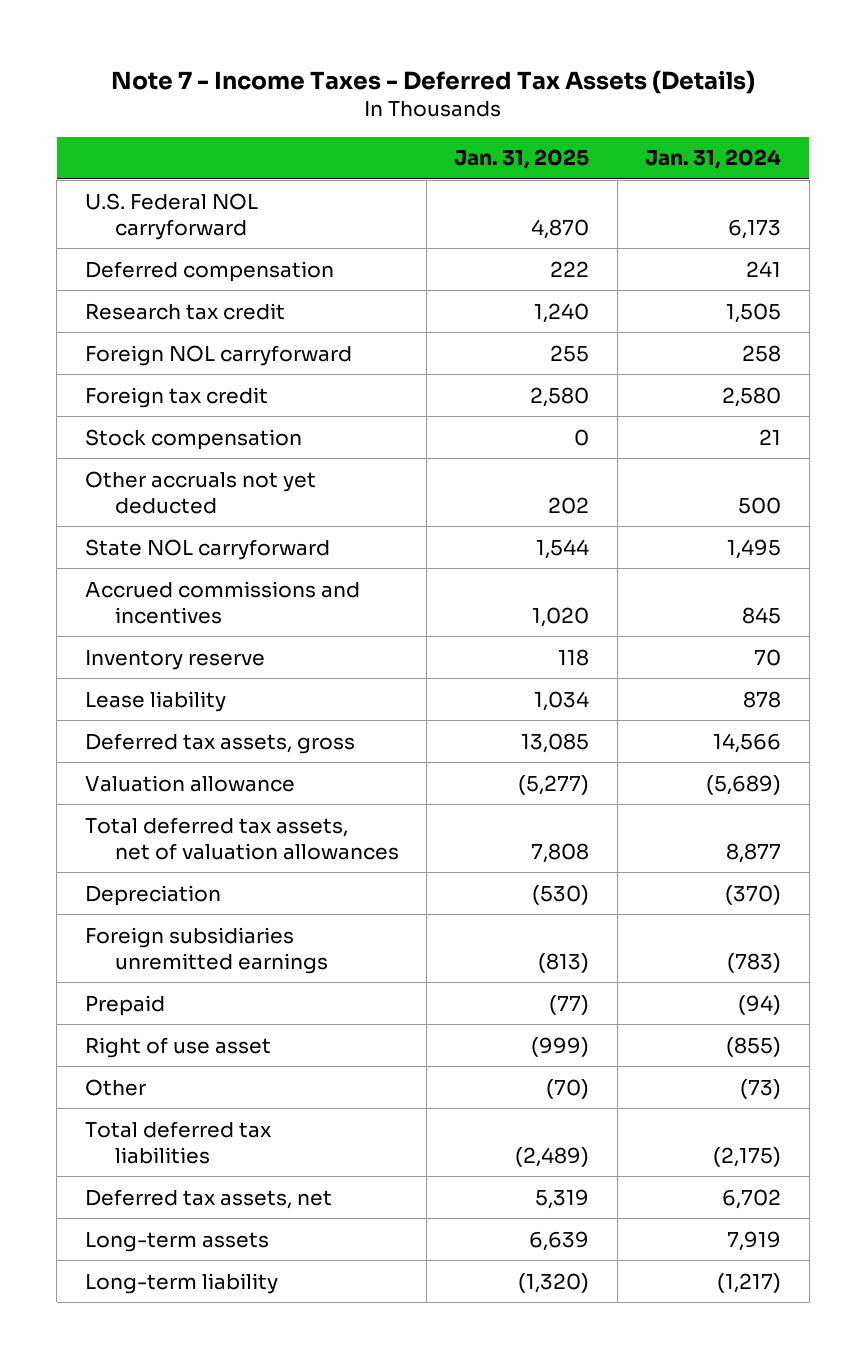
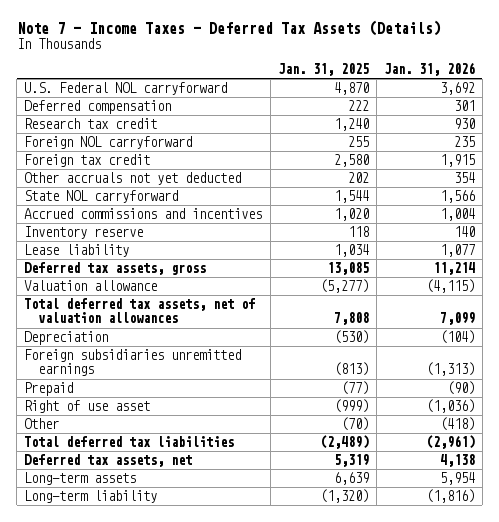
[645,149,782,170] Jan. 31, 2024 -> none
none -> [383,61,475,76] Jan. 31, 2026
[84,428,302,450] Stock compensation -> none

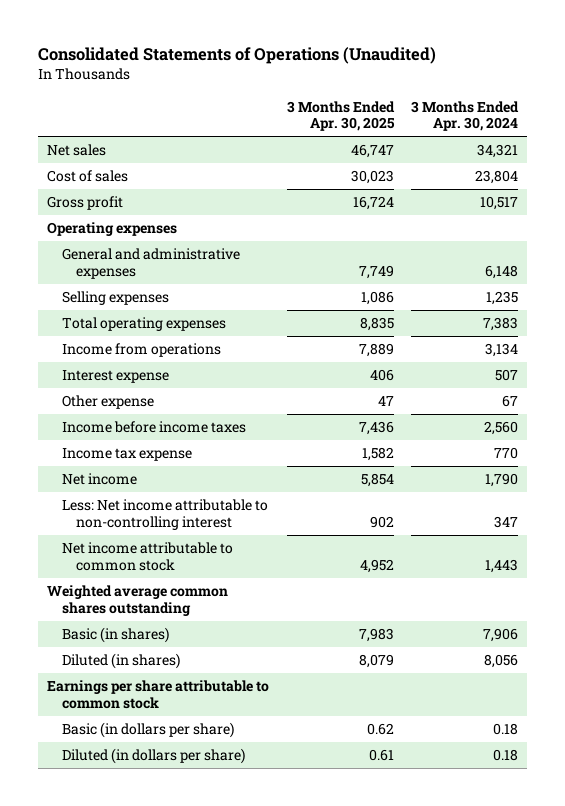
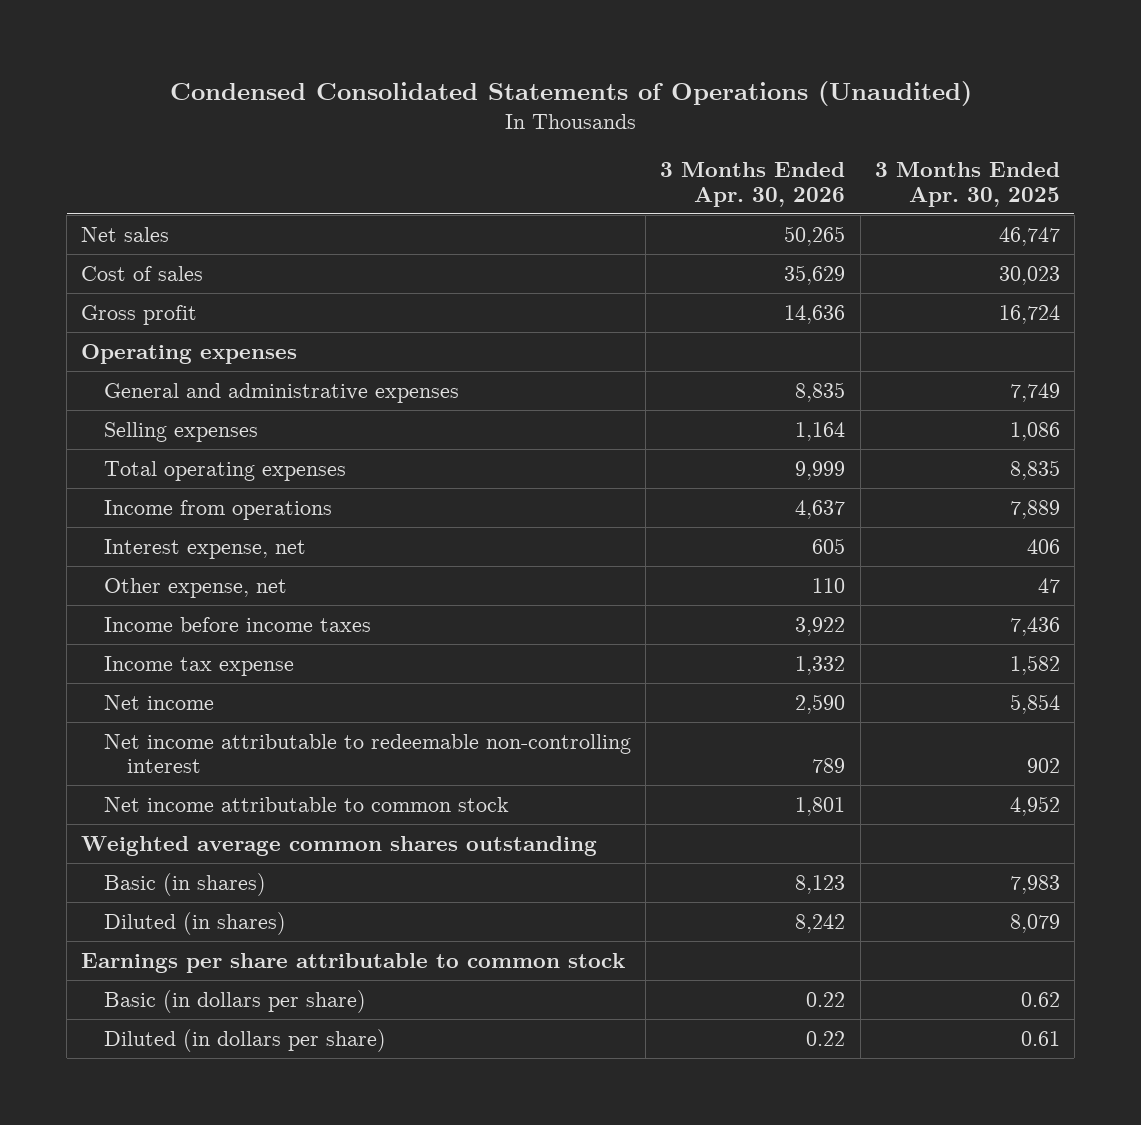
[38,47,437,65] Consolidated Statements of Operations (Unaudited) -> [169,80,972,106] Condensed Consolidated Statements of Operations (Unaudited)
[411,100,520,132] 3 Months Ended Apr. 30, 2024 -> none
none -> [660,161,846,207] 3 Months Ended Apr. 30, 2026
[61,370,169,384] Interest expense -> [104,538,307,559] Interest expense, net
[61,395,154,410] Other expense -> [104,577,288,598] Other expense, net
[61,499,268,530] Less: Net income attributable to non-controlling interest -> [104,733,632,774] Net income attributable to redeemable non-controlling interest

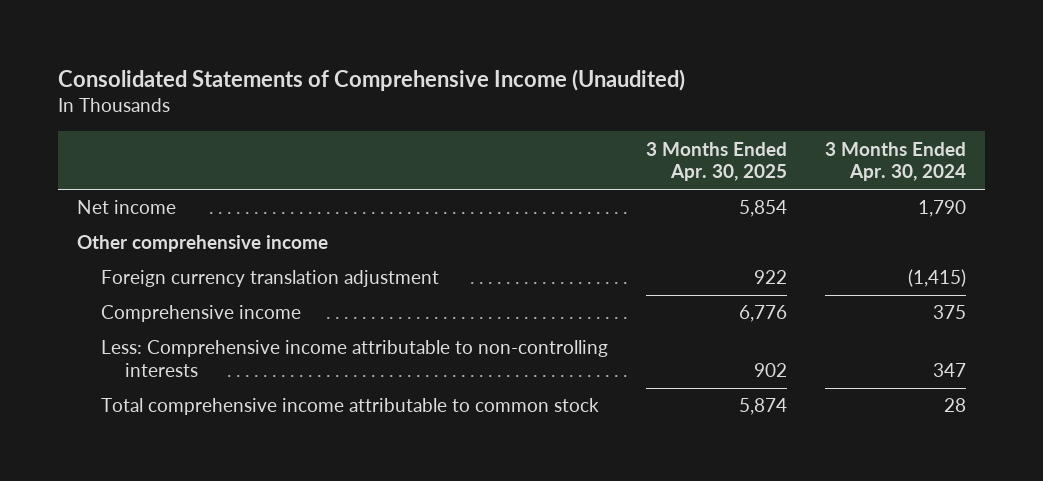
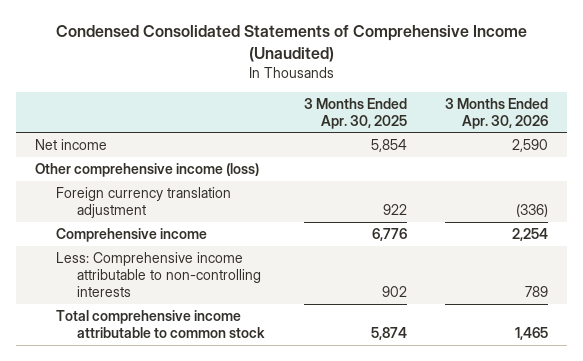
[57,68,685,91] Consolidated Statements of Comprehensive Income (Unaudited) -> [55,25,527,63] Condensed Consolidated Statements of Comprehensive Income (Unaudited)
[824,141,966,182] 3 Months Ended Apr. 30, 2024 -> none
none -> [445,97,549,129] 3 Months Ended Apr. 30, 2026
[76,235,328,253] Other comprehensive income -> [35,162,260,177] Other comprehensive income (loss)

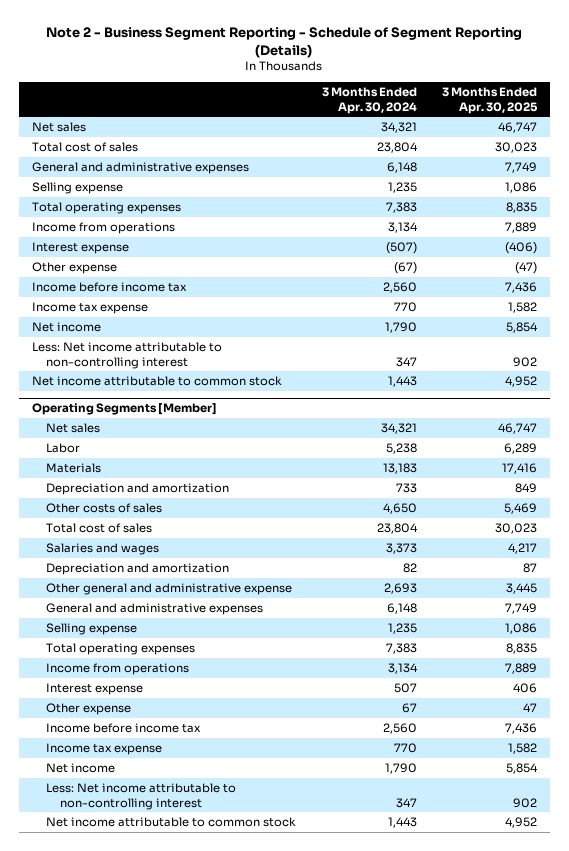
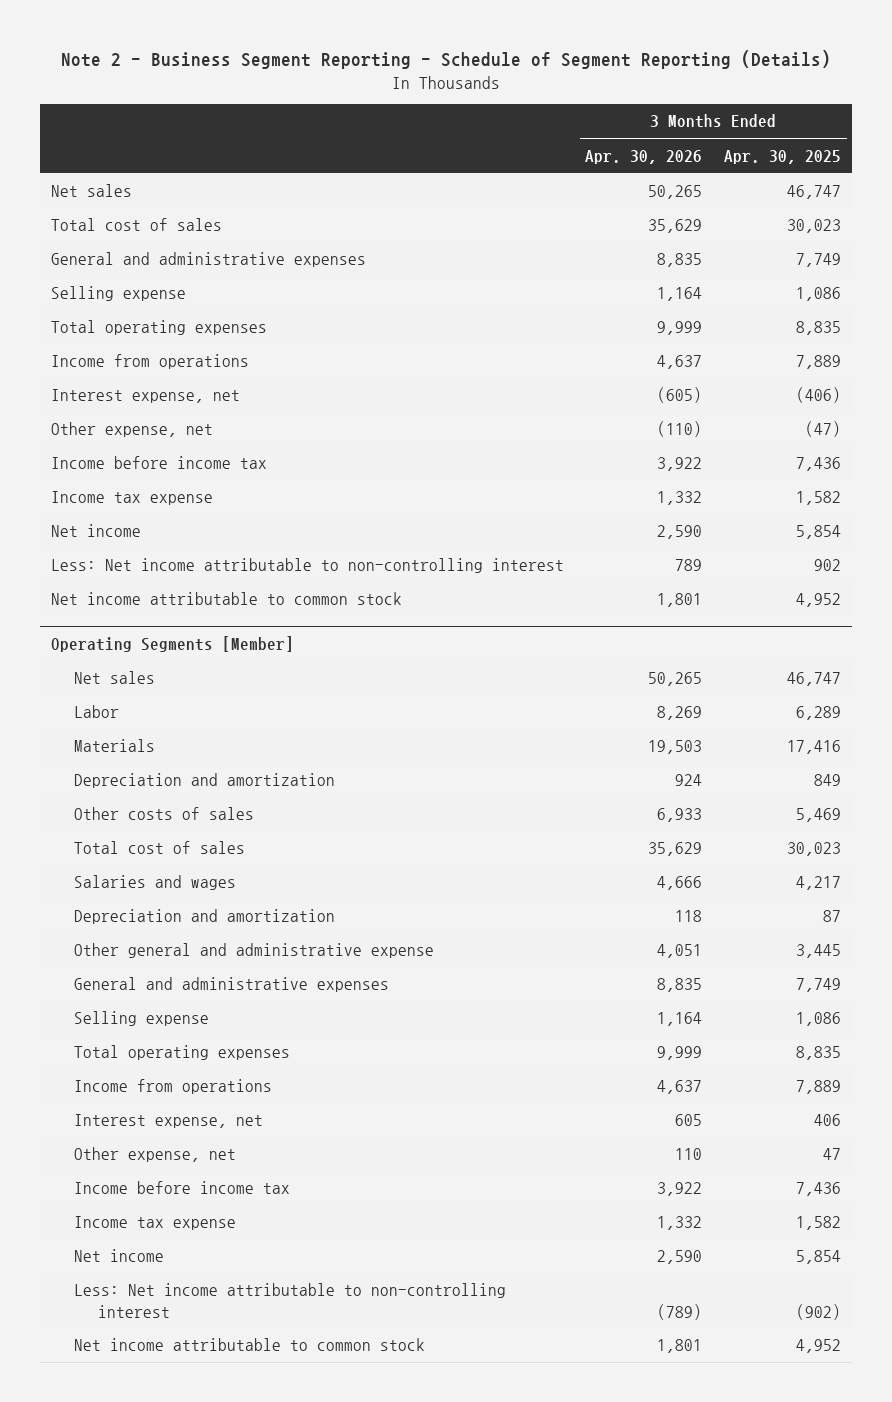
[321,86,417,114] 3 Months Ended Apr. 30, 2024 -> none
none -> [585,149,703,164] Apr. 30, 2026
[31,241,129,254] Interest expense -> [50,389,240,404] Interest expense, net
[31,261,117,274] Other expense -> [50,422,213,438] Other expense, net
[46,682,144,695] Interest expense -> [74,1114,264,1129] Interest expense, net
[46,702,132,715] Other expense -> [74,1147,237,1163] Other expense, net
[513,797,538,808] 902 -> [796,1303,842,1320] (902)

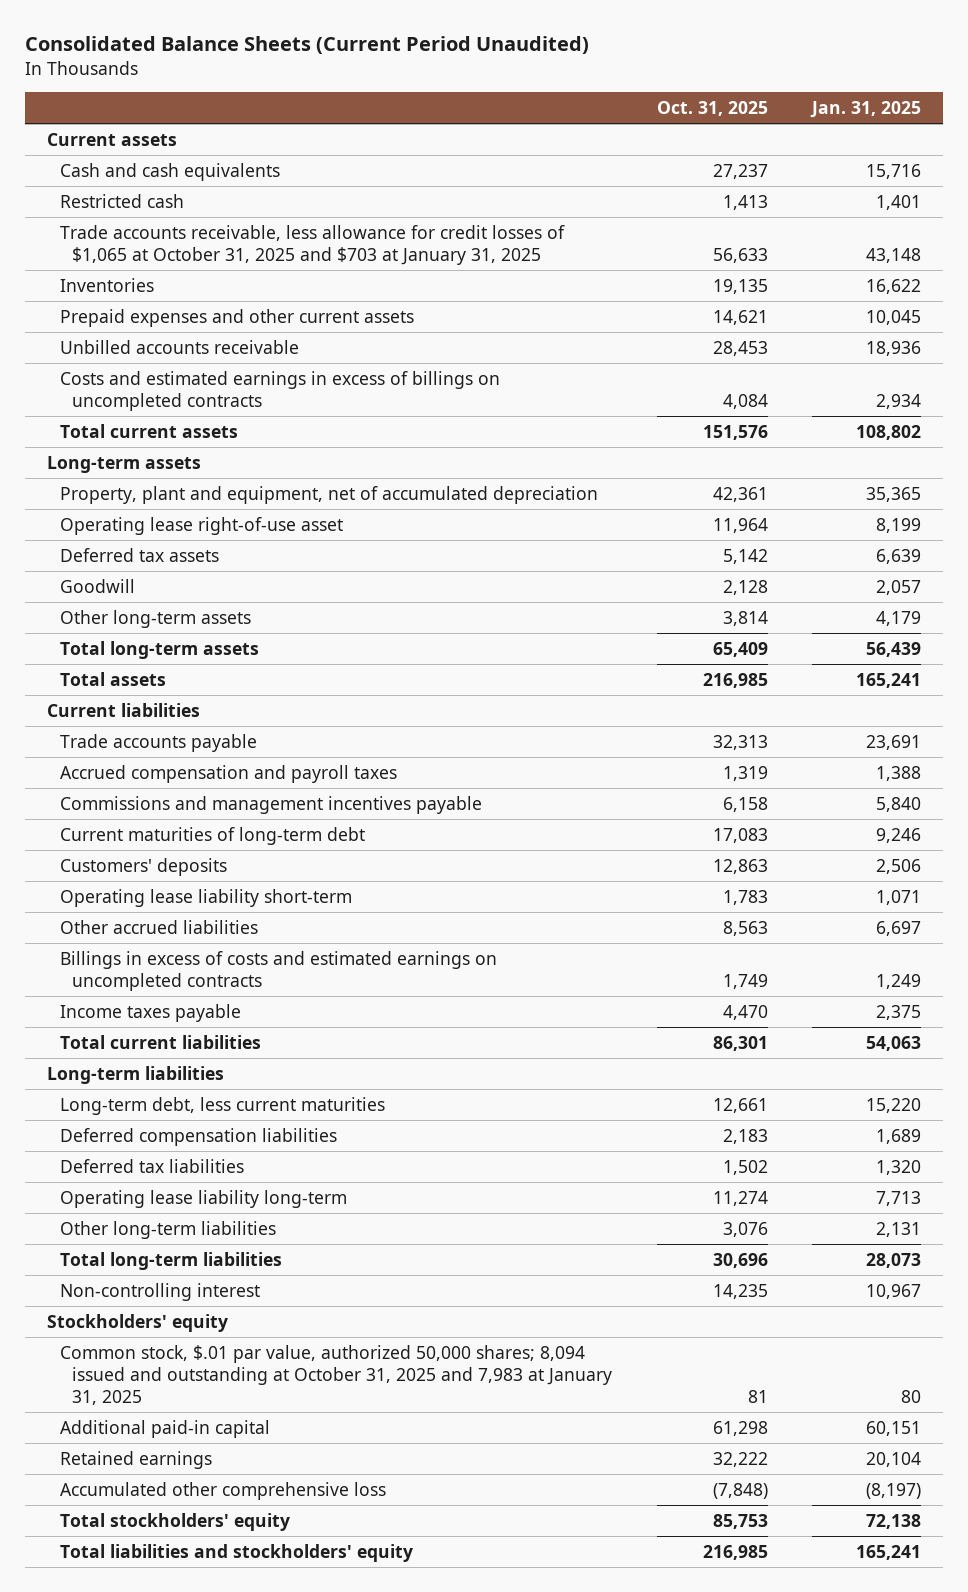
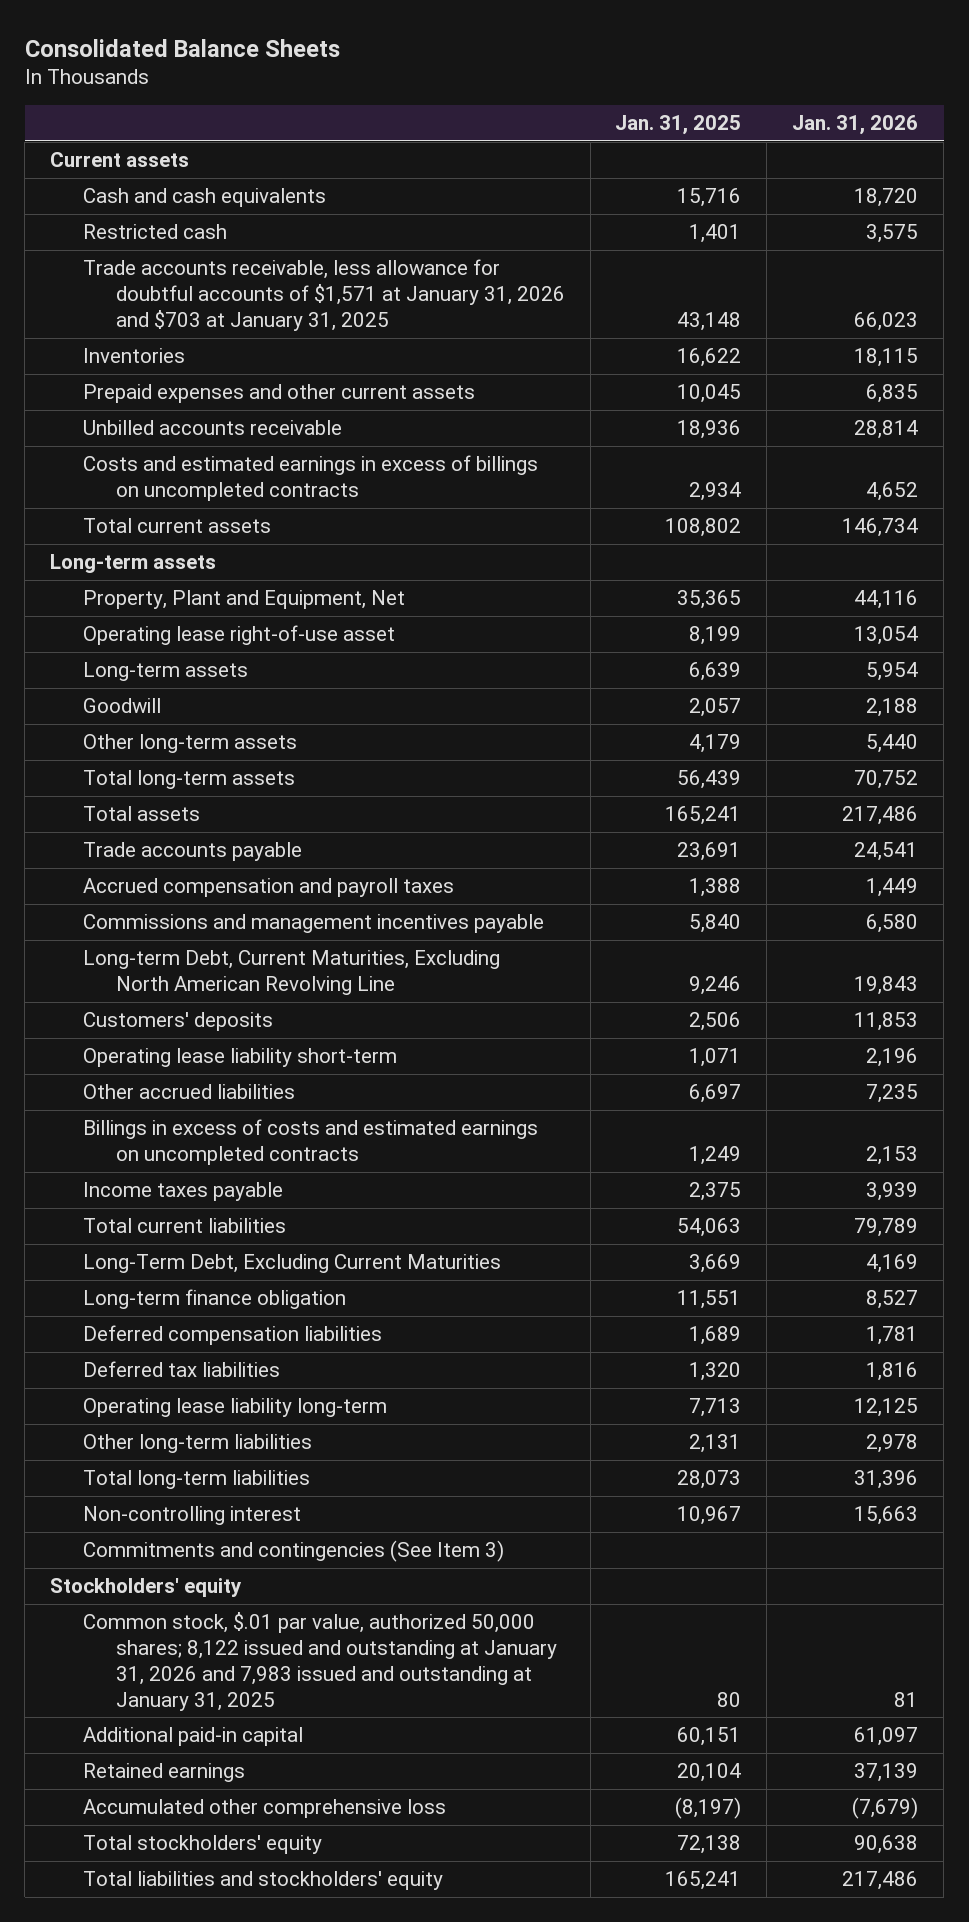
[24,36,589,55] Consolidated Balance Sheets (Current Period Unaudited) -> [24,38,340,57] Consolidated Balance Sheets
[656,100,768,116] Oct. 31, 2025 -> none
none -> [792,114,919,135] Jan. 31, 2026
[59,224,565,265] Trade accounts receivable, less allowance for credit losses of $1,065 at October 31, 2025 and $703 at January 31, 2025 -> [82,259,565,331] Trade accounts receivable, less allowance for doubtful accounts of $1,571 at January 31, 2026 and $703 at January 31, 2025
[59,485,598,504] Property, plant and equipment, net of accumulated depreciation -> [82,590,405,610] Property, Plant and Equipment, Net
[59,547,219,562] Deferred tax assets -> [82,662,248,682] Long-term assets
[46,702,200,717] Current liabilities -> none
[59,826,365,845] Current maturities of long-term debt -> [82,950,500,996] Long-term Debt, Current Maturities, Excluding North American Revolving Line
[46,1065,224,1084] Long-term liabilities -> none
[59,1096,385,1115] Long-term debt, less current maturities -> [82,1254,501,1274] Long-Term Debt, Excluding Current Maturities
[866,1097,922,1113] 15,220 -> [689,1254,742,1274] 3,669
none -> [82,1289,346,1310] Long-term finance obligation
none -> [82,1540,504,1563] Commitments and contingencies (See Item 3)
[59,1344,613,1405] Common stock, $.01 par value, authorized 50,000 shares; 8,094 issued and outstanding at October 31, 2025 and 7,983 at January 31, 2025 -> [82,1612,557,1711] Common stock, $.01 par value, authorized 50,000 shares; 8,122 issued and outstanding at January 31, 2026 and 7,983 issued and outstanding at January 31, 2025

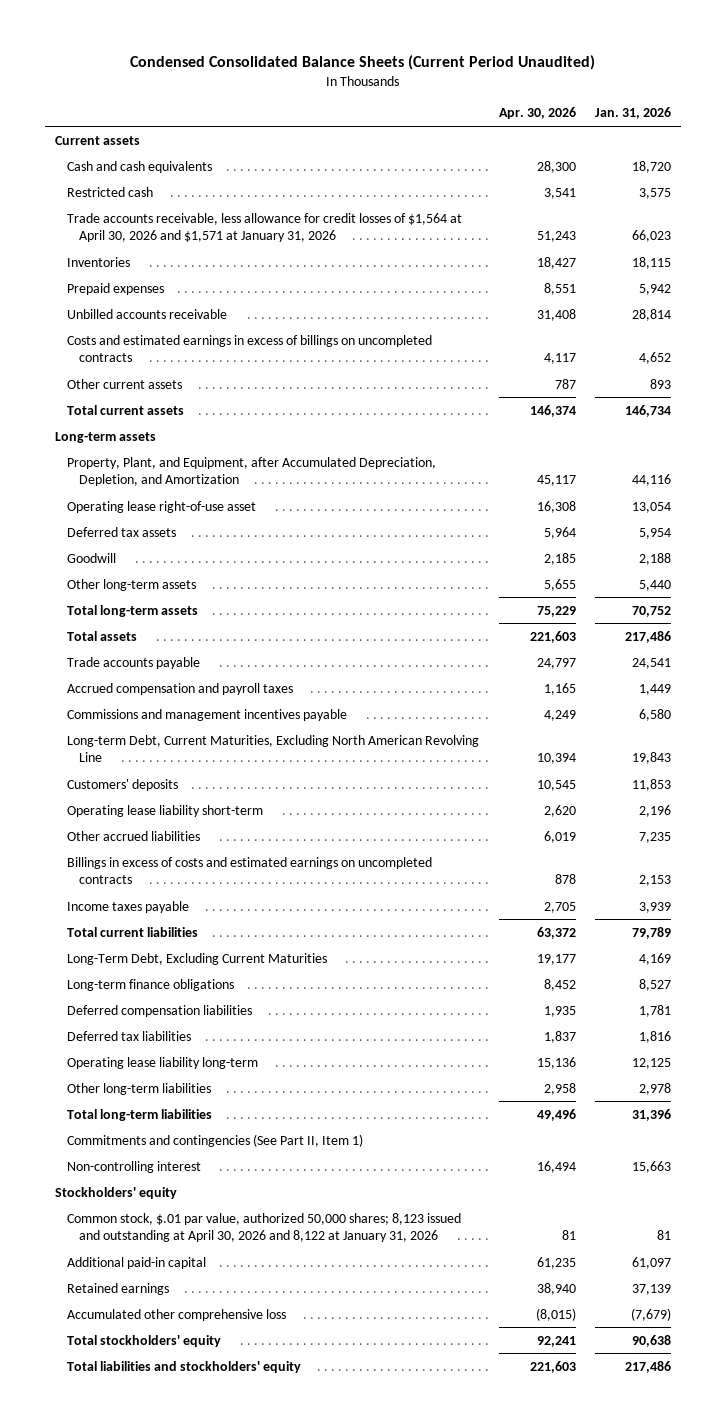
[24,38,340,57] Consolidated Balance Sheets -> [130,55,596,71] Condensed Consolidated Balance Sheets (Current Period Unaudited)
[615,114,742,135] Jan. 31, 2025 -> none
none -> [498,107,576,120] Apr. 30, 2026
[82,259,565,331] Trade accounts receivable, less allowance for doubtful accounts of $1,571 at January 31, 2026 and $703 at January 31, 2025 -> [67,212,463,243] Trade accounts receivable, less allowance for credit losses of $1,564 at April 30, 2026 and $1,571 at January 31, 2026
[82,384,475,404] Prepaid expenses and other current assets -> none
none -> [67,282,165,295] Prepaid expenses
none -> [67,378,183,389] Other current assets
[82,590,405,610] Property, Plant and Equipment, Net -> [67,456,437,487] Property, Plant, and Equipment, after Accumulated Depreciation, Depletion, and Amortization
[82,662,248,682] Long-term assets -> [67,526,177,537] Deferred tax assets
[82,1289,346,1310] Long-term finance obligation -> [67,978,235,991] Long-term finance obligations
none -> [67,1133,364,1147] Commitments and contingencies (See Part II, Item 1)
[82,1540,504,1563] Commitments and contingencies (See Item 3) -> none
[82,1612,557,1711] Common stock, $.01 par value, authorized 50,000 shares; 8,122 issued and outstanding at January 31, 2026 and 7,983 issued and outstanding at January 31, 2025 -> [67,1212,462,1243] Common stock, $.01 par value, authorized 50,000 shares; 8,123 issued and outstanding at April 30, 2026 and 8,122 at January 31, 2026

